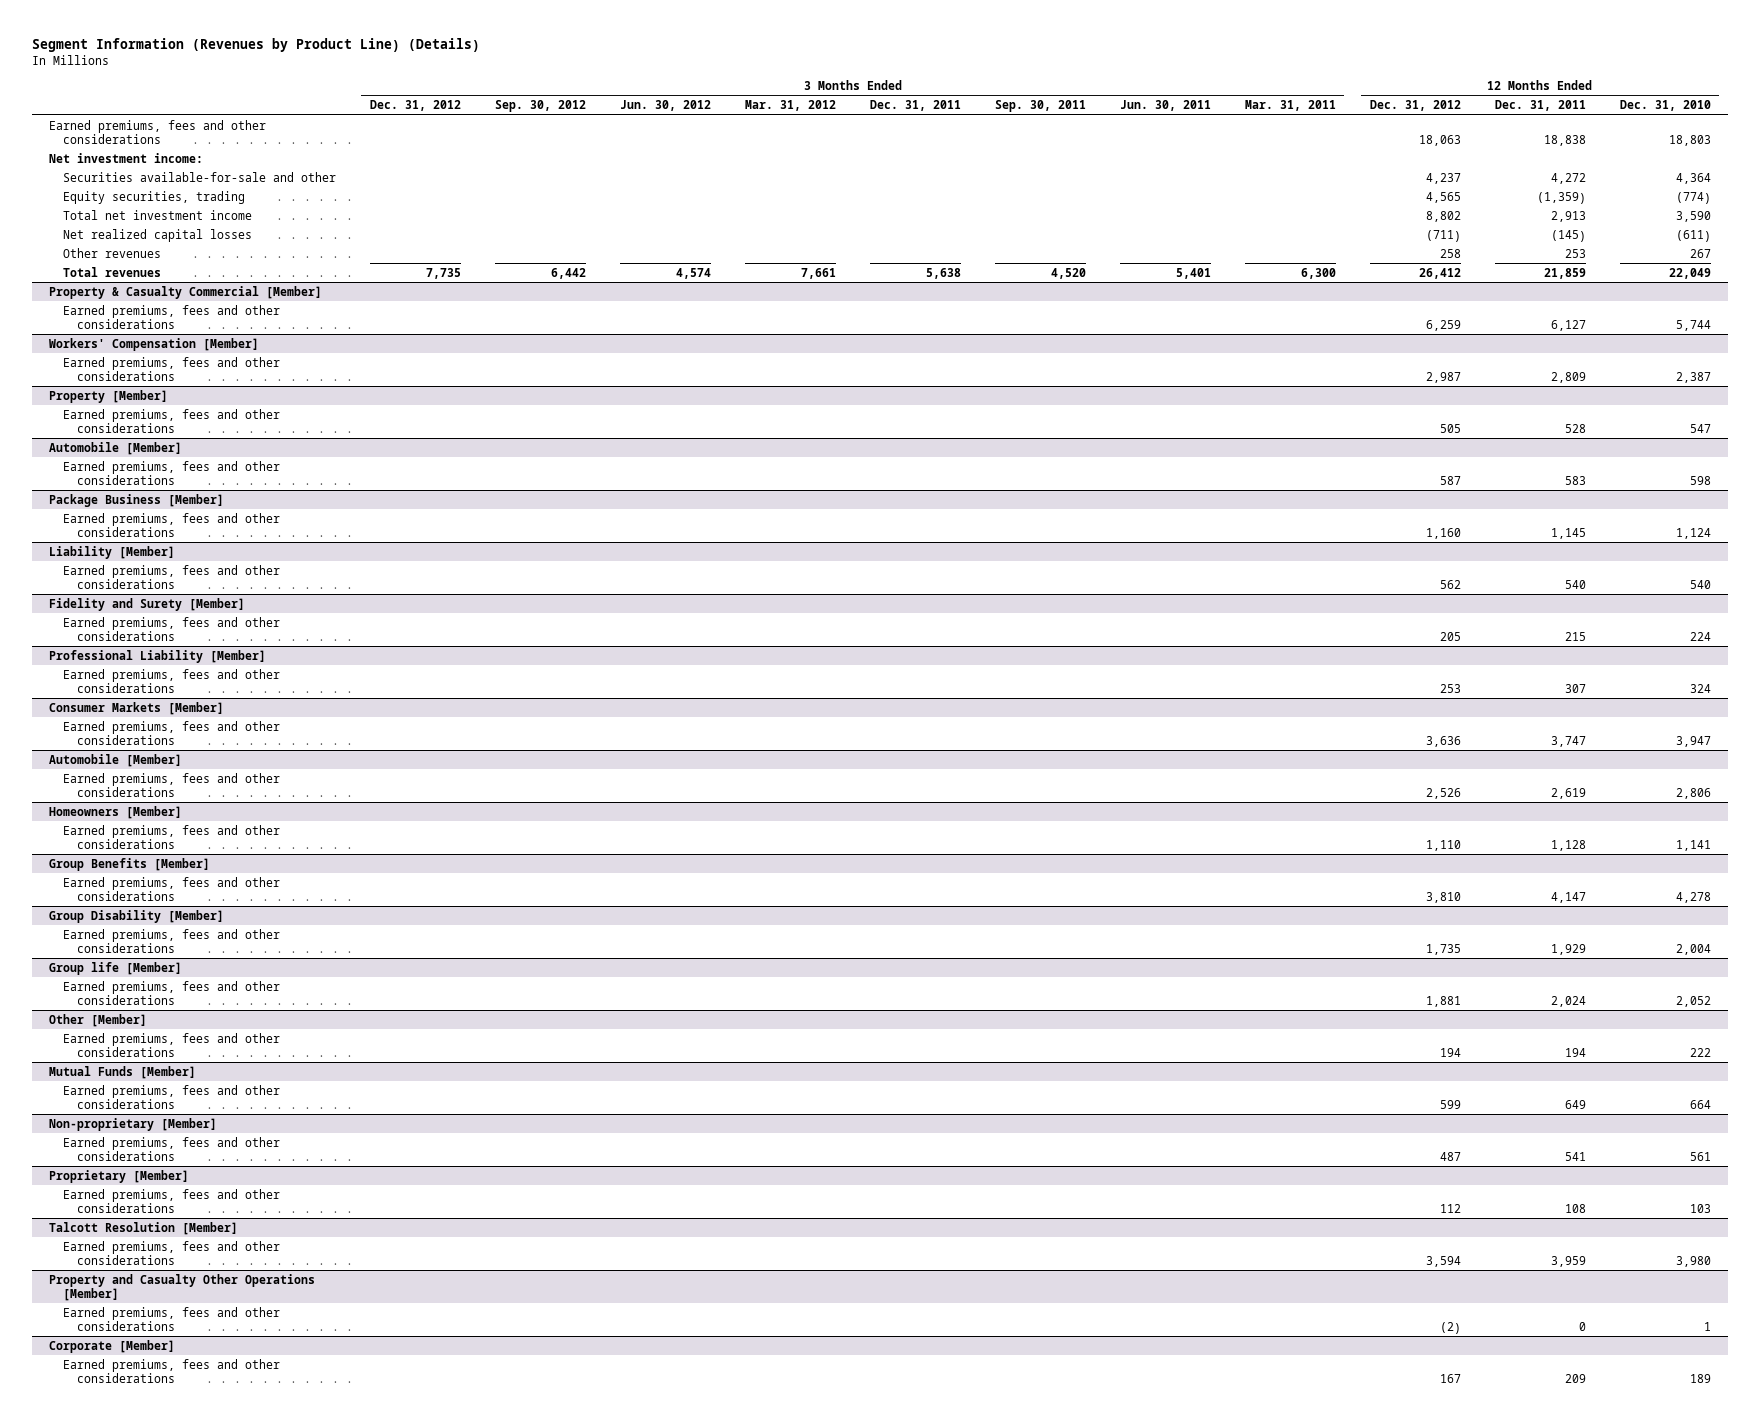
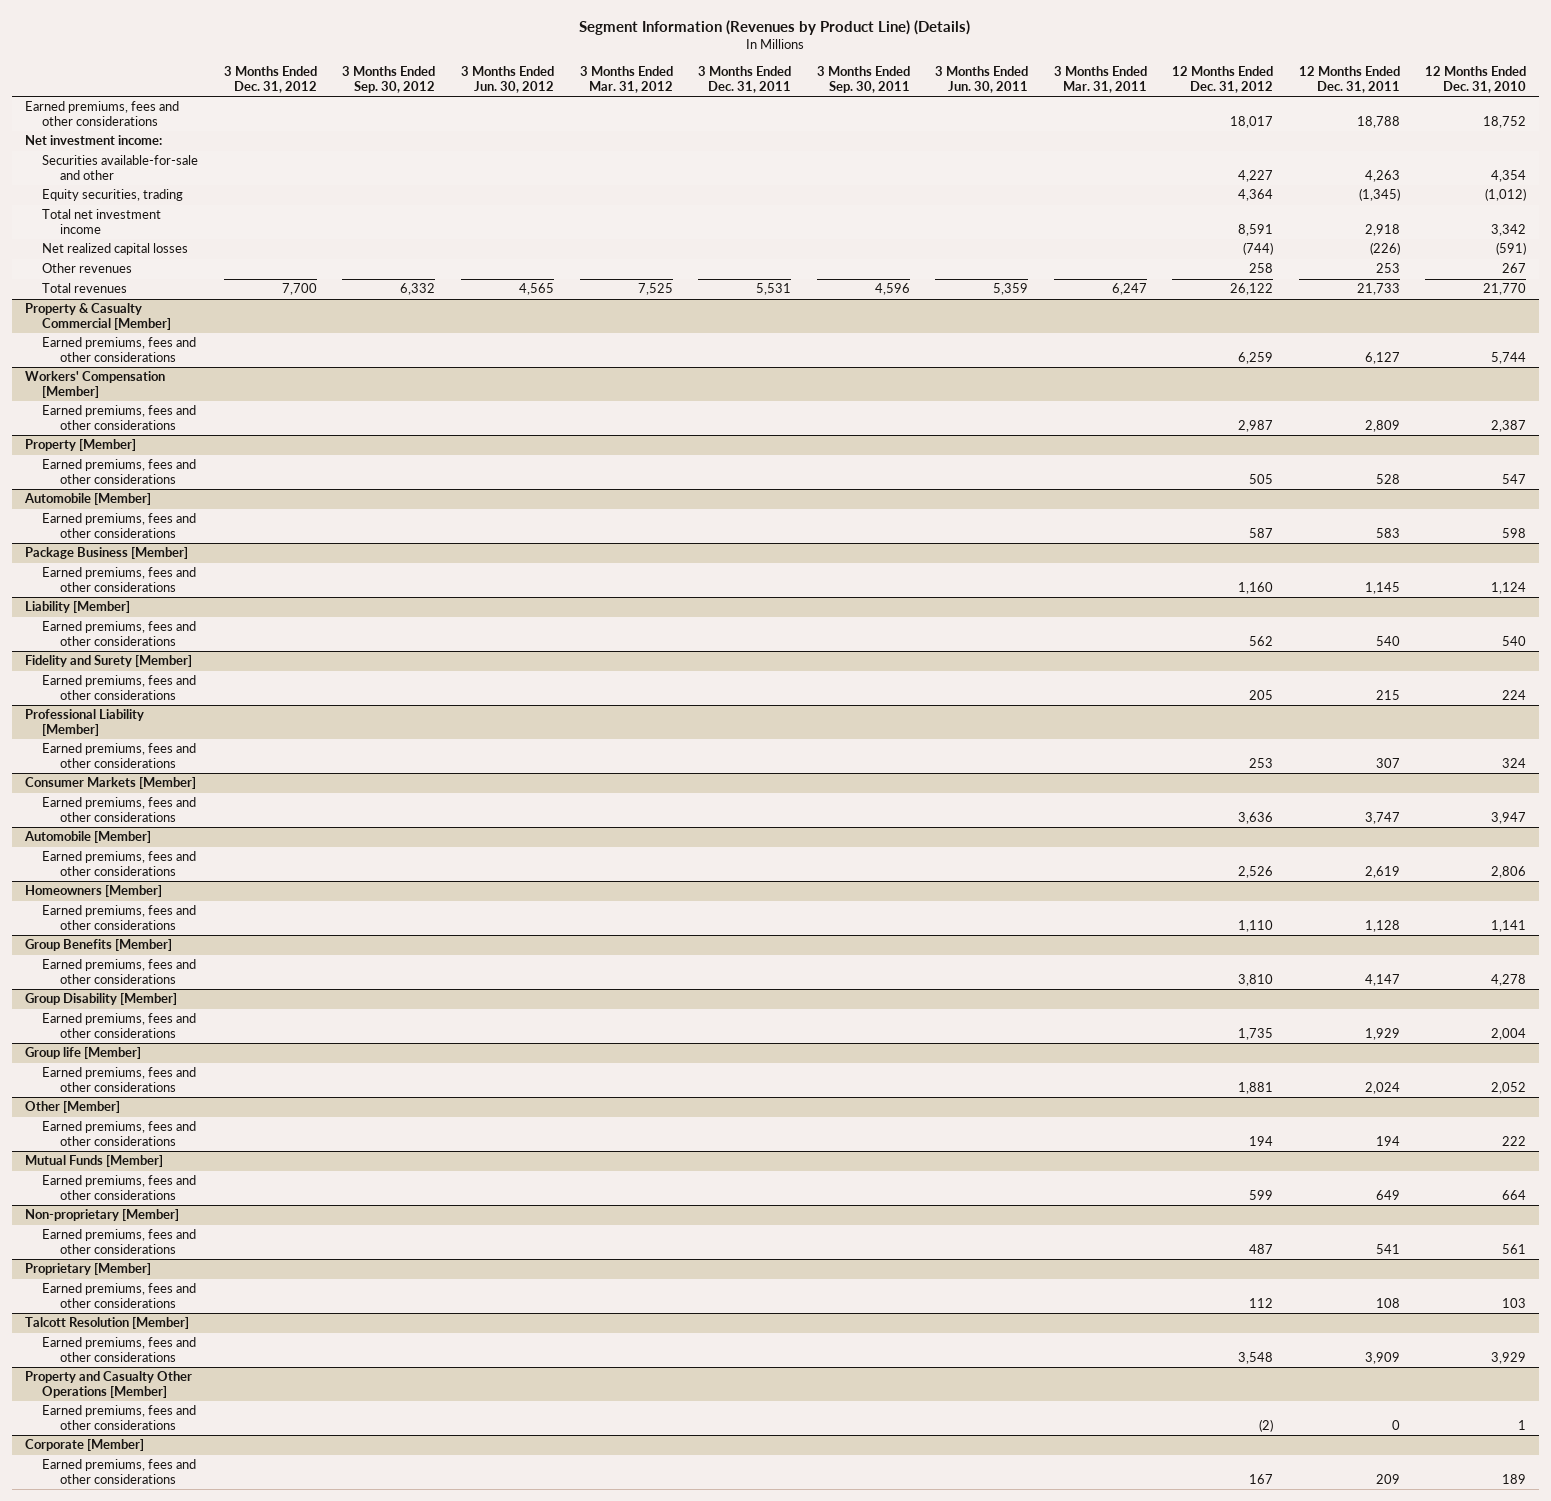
[1418,134,1461,146] 18,063 -> [1230,116,1274,129] 18,017
[1543,134,1586,146] 18,838 -> [1356,116,1400,129] 18,788
[1668,134,1711,146] 18,803 -> [1483,116,1527,129] 18,752
[1425,172,1461,184] 4,237 -> [1238,170,1274,183] 4,227
[1550,172,1586,184] 4,272 -> [1364,170,1400,183] 4,263
[1675,172,1711,184] 4,364 -> [1491,170,1527,183] 4,354
[1425,191,1461,203] 4,565 -> [1238,189,1274,202] 4,364
[1536,191,1586,204] (1,359) -> [1358,188,1400,202] (1,345)
[1675,191,1711,204] (774) -> [1485,188,1527,202] (1,012)
[1425,210,1461,222] 8,802 -> [1238,224,1274,237] 8,591
[1550,210,1586,222] 2,913 -> [1364,224,1400,237] 2,918
[1675,210,1711,222] 3,590 -> [1491,224,1527,237] 3,342
[1425,229,1461,242] (711) -> [1243,242,1274,256] (744)
[1550,229,1586,242] (145) -> [1369,242,1400,256] (226)
[1675,229,1711,242] (611) -> [1496,242,1527,256] (591)
[425,267,461,279] 7,735 -> [281,283,317,296] 7,700
[550,267,586,279] 6,442 -> [400,283,436,296] 6,332
[675,267,711,279] 4,574 -> [519,283,555,296] 4,565
[800,267,836,279] 7,661 -> [637,283,673,296] 7,525
[925,267,961,279] 5,638 -> [756,283,792,296] 5,531
[1050,267,1086,279] 4,520 -> [874,283,910,296] 4,596
[1175,267,1211,279] 5,401 -> [993,283,1029,296] 5,359
[1300,267,1336,279] 6,300 -> [1111,283,1147,296] 6,247
[1418,267,1461,279] 26,412 -> [1230,283,1274,296] 26,122
[1543,267,1586,279] 21,859 -> [1356,283,1400,296] 21,733
[1668,267,1711,279] 22,049 -> [1483,283,1527,296] 21,770
[1425,1255,1461,1267] 3,594 -> [1238,1352,1274,1365] 3,548
[1550,1255,1586,1267] 3,959 -> [1364,1352,1400,1365] 3,909
[1675,1255,1711,1267] 3,980 -> [1491,1352,1527,1365] 3,929

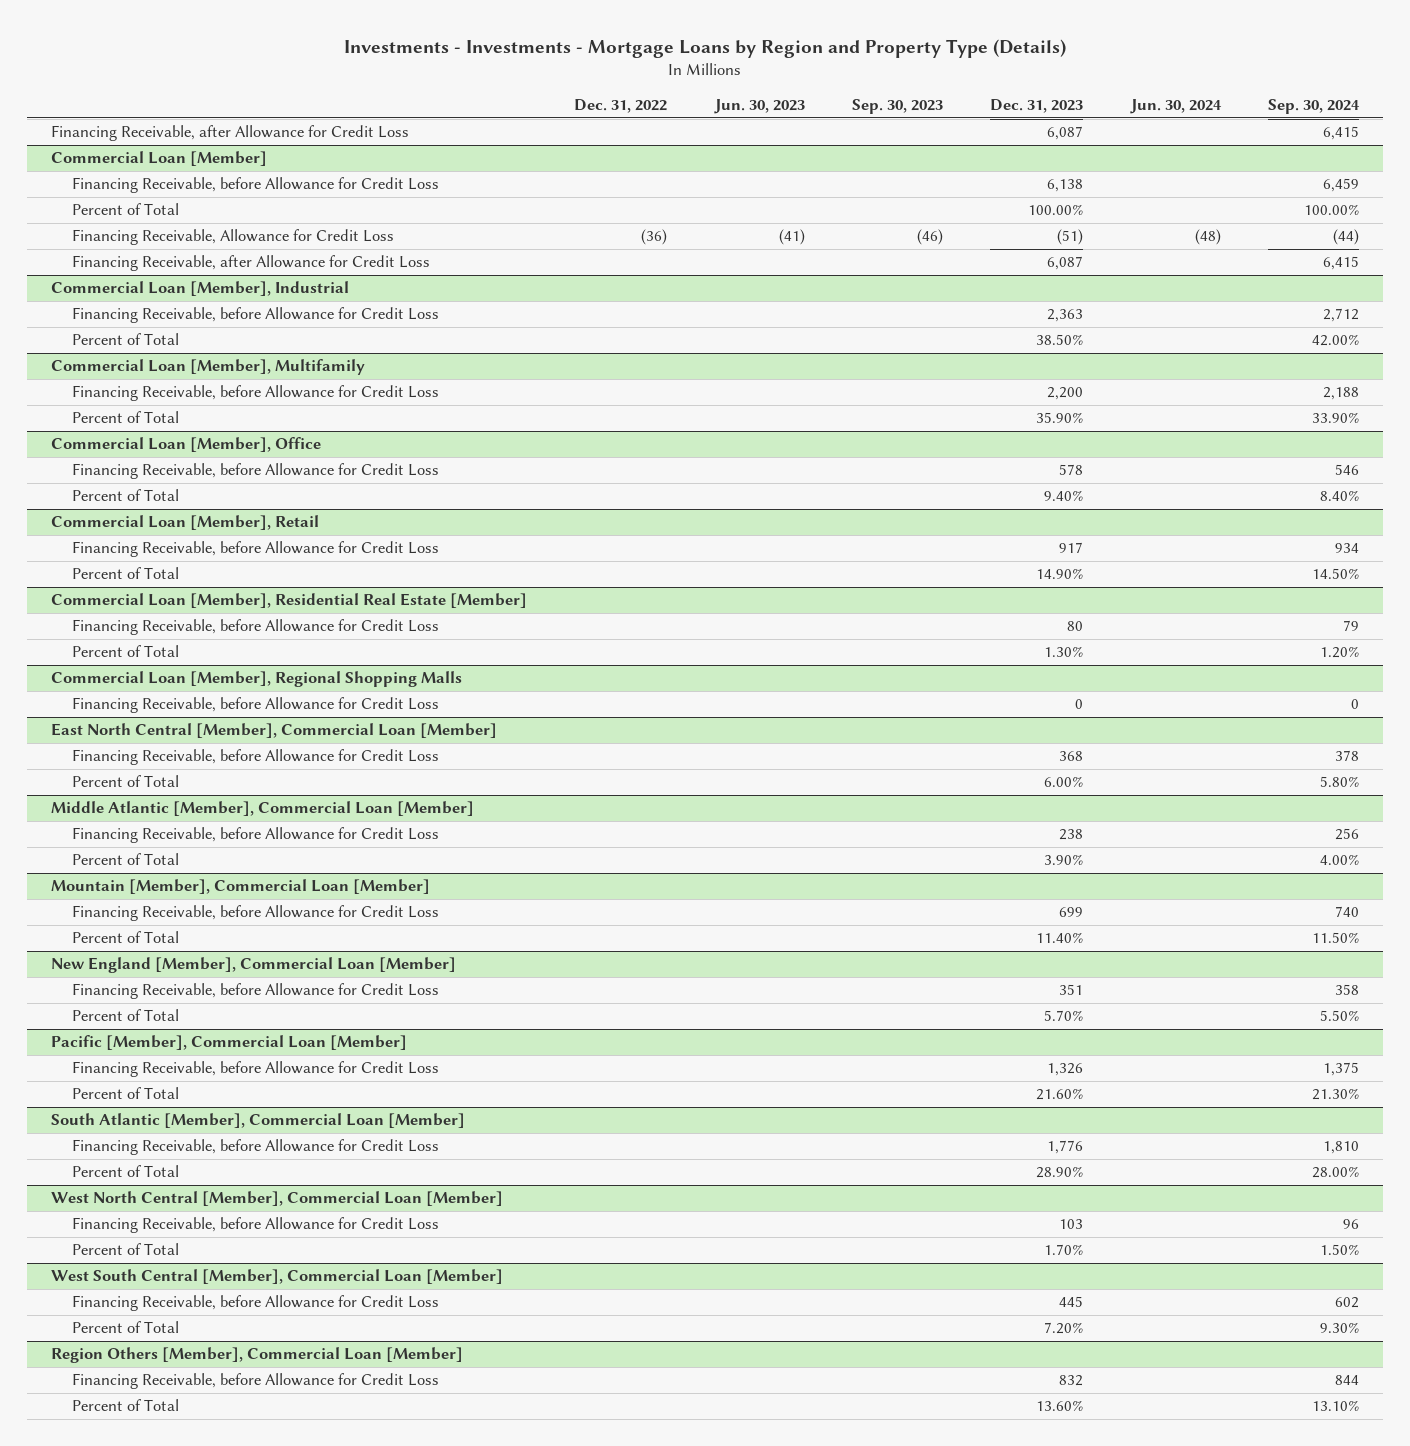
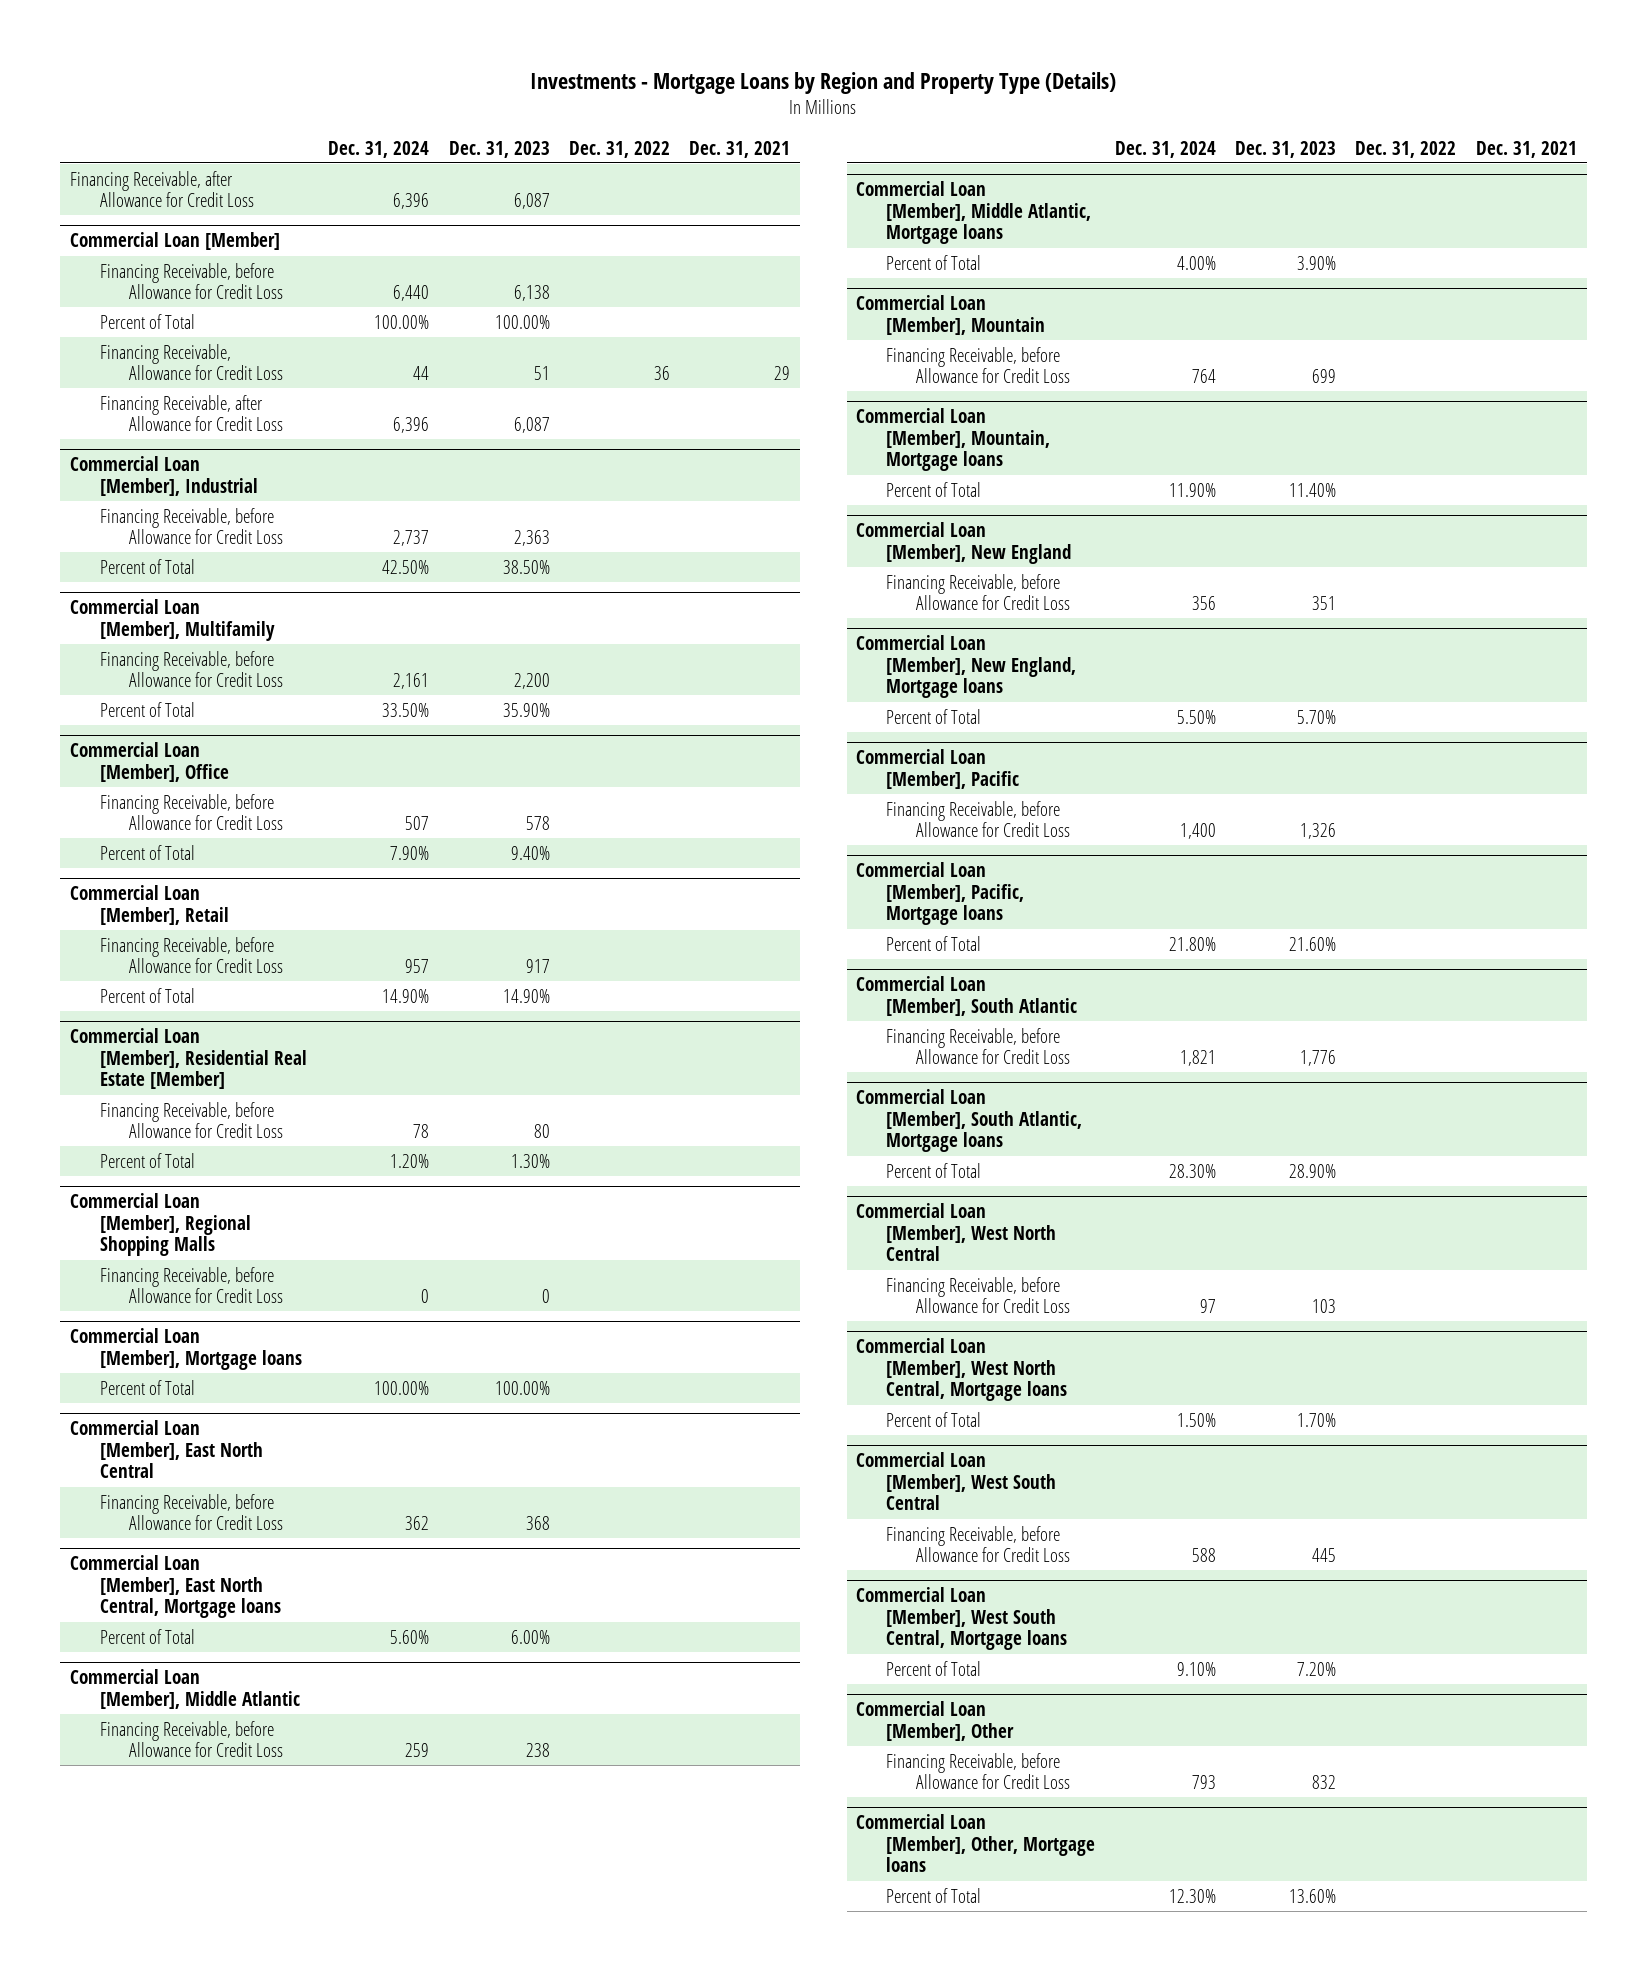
[343,39,1066,59] Investments - Investments - Mortgage Loans by Region and Property Type (Details) -> [530,72,1117,95] Investments - Mortgage Loans by Region and Property Type (Details)
[713,99,805,115] Jun. 30, 2023 -> none
[851,99,943,115] Sep. 30, 2023 -> none
[1129,99,1222,115] Jun. 30, 2024 -> none
[1267,99,1360,115] Sep. 30, 2024 -> none
none -> [328,140,430,158] Dec. 31, 2024
none -> [689,140,791,158] Dec. 31, 2021
[641,229,668,246] (36) -> [653,366,670,381] 36
[1057,229,1084,246] (51) -> [533,366,550,381] 51
none -> [69,1328,302,1370] Commercial Loan [Member], Mortgage loans
none -> [99,1379,195,1395] Percent of Total
[51,723,498,739] East North Central [Member], Commercial Loan [Member] -> [69,1420,263,1479] Commercial Loan [Member], East North Central
none -> [69,1555,281,1619] Commercial Loan [Member], East North Central, Mortgage loans
[51,801,475,817] Middle Atlantic [Member], Commercial Loan [Member] -> [69,1669,300,1709] Commercial Loan [Member], Middle Atlantic
none -> [856,181,1092,245] Commercial Loan [Member], Middle Atlantic, Mortgage loans
[51,879,431,895] Mountain [Member], Commercial Loan [Member] -> [856,295,1046,335] Commercial Loan [Member], Mountain
none -> [856,408,1051,472] Commercial Loan [Member], Mountain, Mortgage loans
[51,957,457,974] New England [Member], Commercial Loan [Member] -> [856,522,1072,564] Commercial Loan [Member], New England
none -> [856,635,1077,699] Commercial Loan [Member], New England, Mortgage loans
[51,1035,408,1051] Pacific [Member], Commercial Loan [Member] -> [856,749,1020,789] Commercial Loan [Member], Pacific
none -> [856,862,1025,926] Commercial Loan [Member], Pacific, Mortgage loans
[51,1113,466,1129] South Atlantic [Member], Commercial Loan [Member] -> [856,976,1078,1016] Commercial Loan [Member], South Atlantic
none -> [856,1089,1083,1153] Commercial Loan [Member], South Atlantic, Mortgage loans
[51,1191,504,1207] West North Central [Member], Commercial Loan [Member] -> [856,1203,1057,1262] Commercial Loan [Member], West North Central
none -> [856,1338,1068,1402] Commercial Loan [Member], West North Central, Mortgage loans
[51,1269,504,1285] West South Central [Member], Commercial Loan [Member] -> [856,1452,1057,1511] Commercial Loan [Member], West South Central
none -> [856,1587,1068,1651] Commercial Loan [Member], West South Central, Mortgage loans
[51,1347,464,1364] Region Others [Member], Commercial Loan [Member] -> [856,1701,1015,1741] Commercial Loan [Member], Other
none -> [856,1814,1096,1873] Commercial Loan [Member], Other, Mortgage loans

